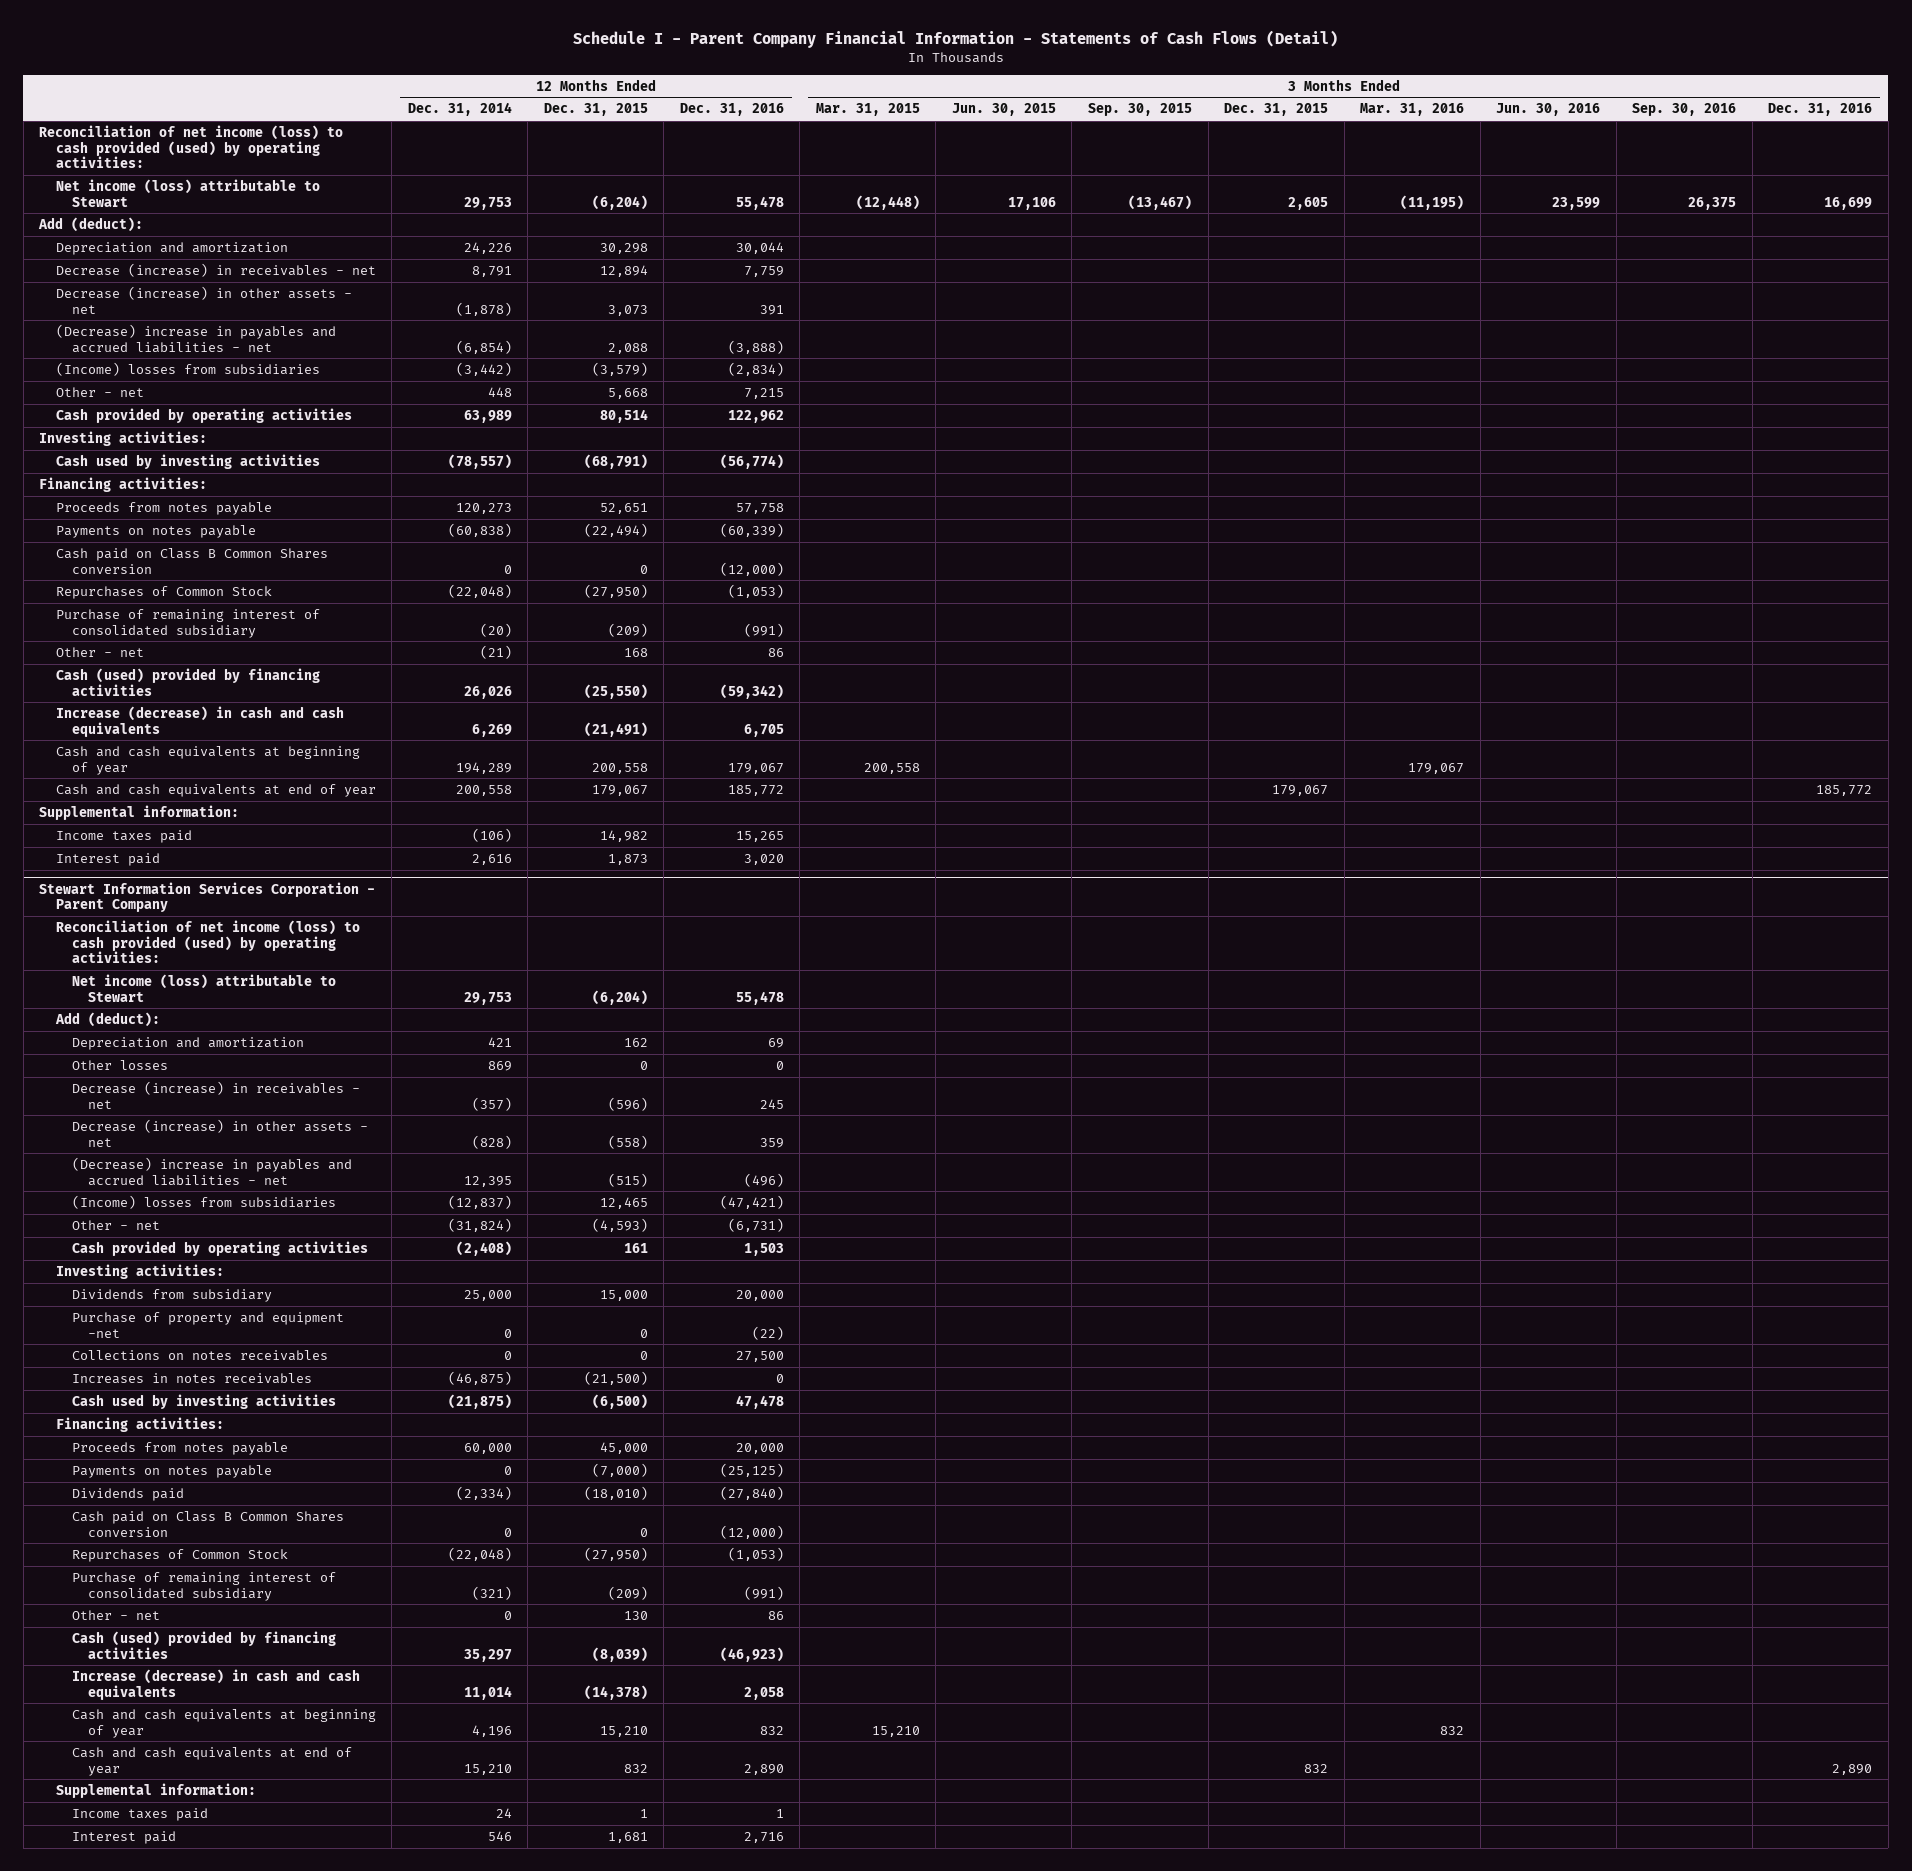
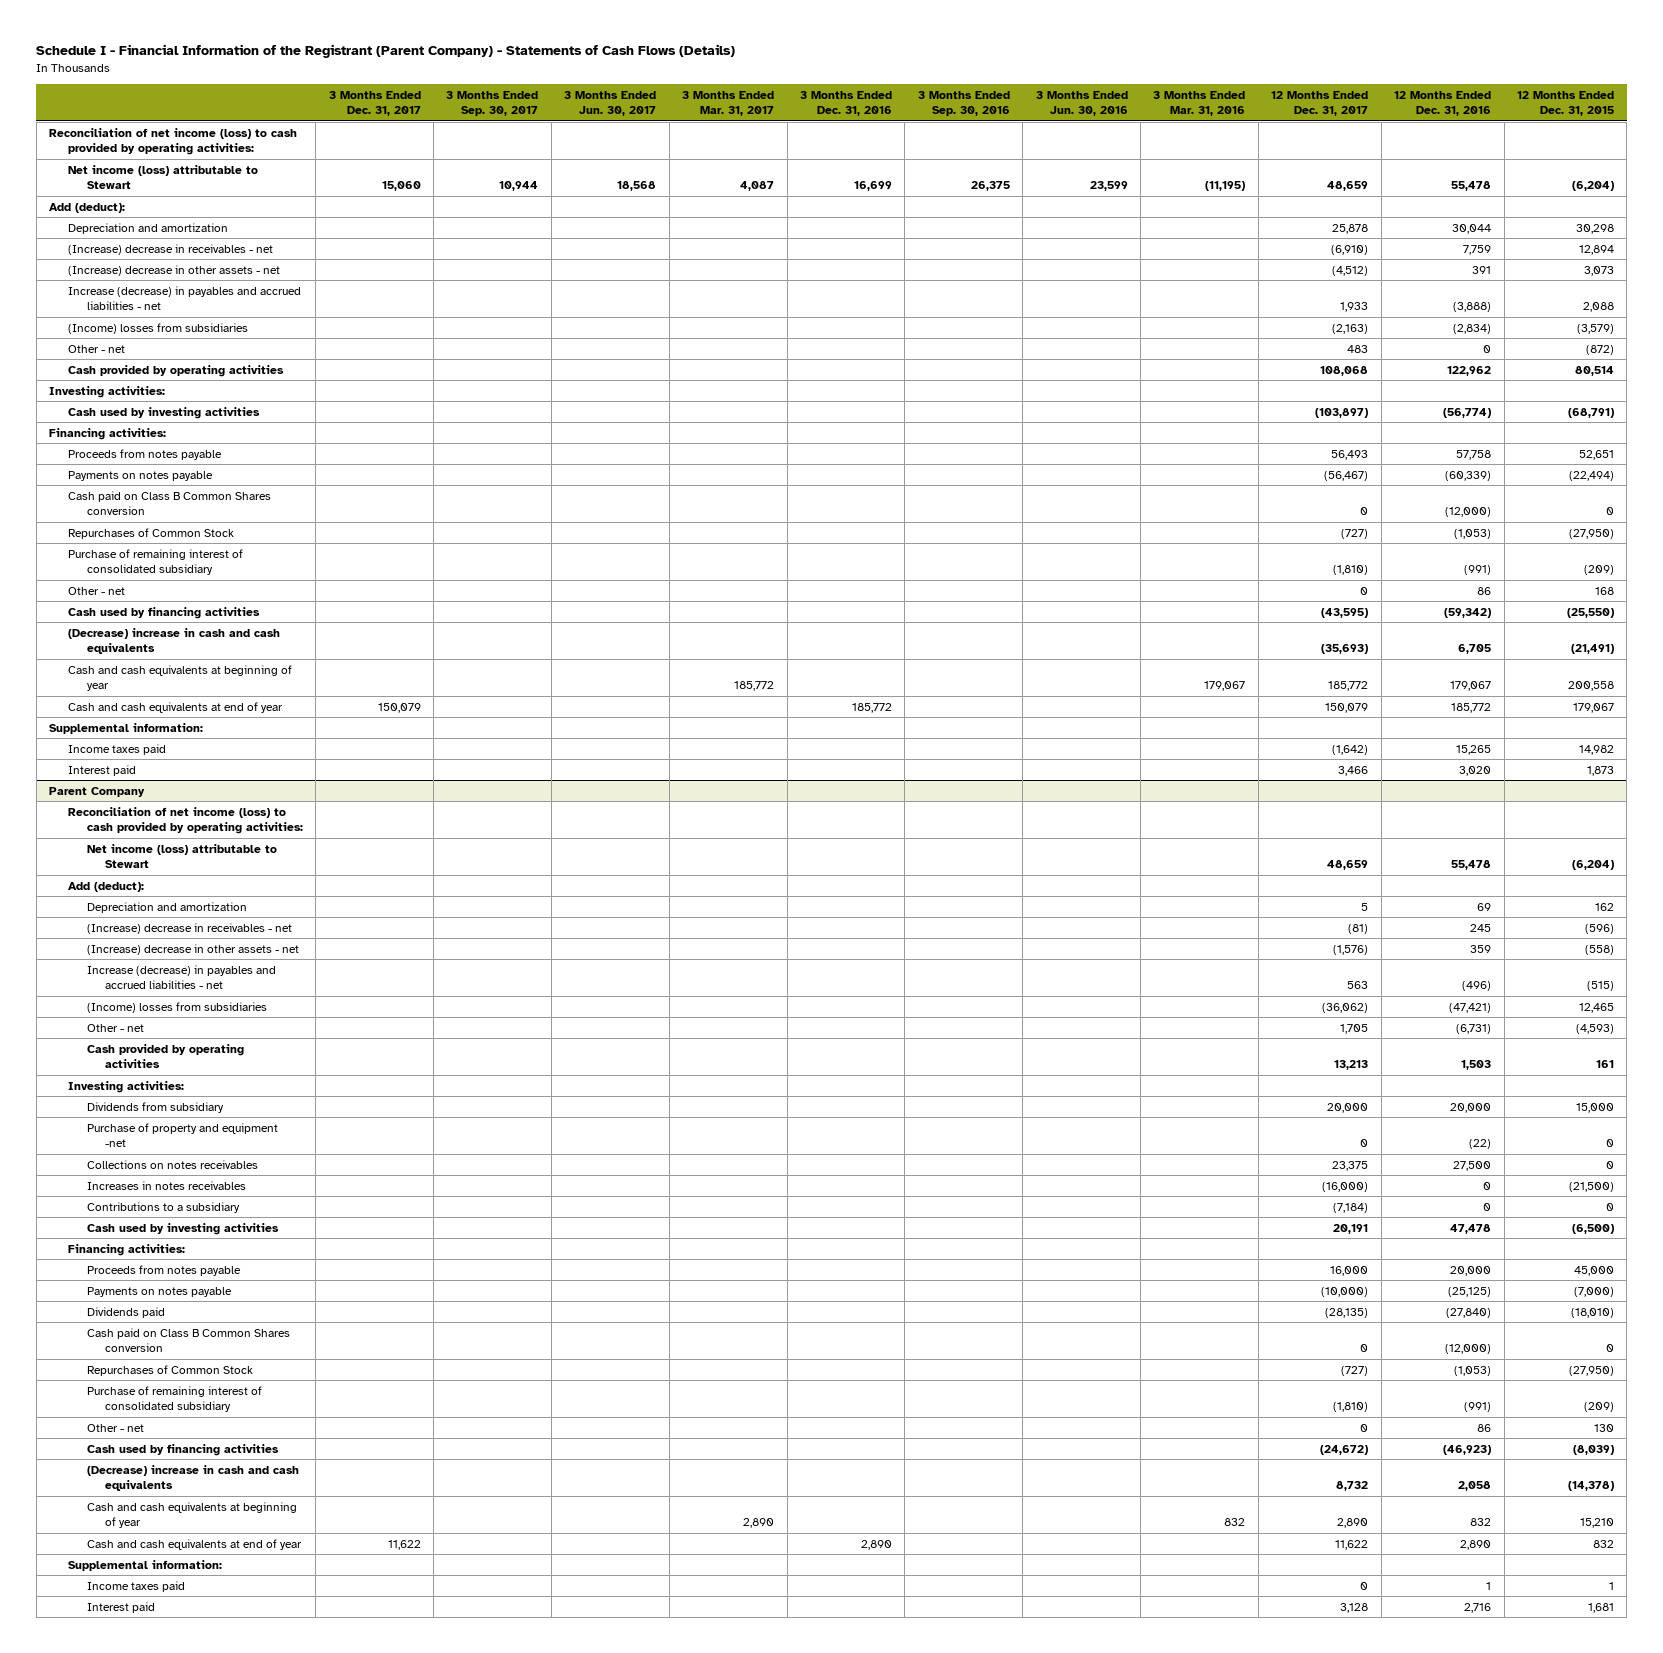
[572,29,1338,48] Schedule I - Parent Company Financial Information - Statements of Cash Flows (Detail) -> [36,44,736,59] Schedule I - Financial Information of the Registrant (Parent Company) - Statements of Cash Flows (Details)
[407,102,512,117] Dec. 31, 2014 -> none
[815,103,920,117] Mar. 31, 2015 -> none
[951,103,1056,117] Jun. 30, 2015 -> none
[1087,103,1192,117] Sep. 30, 2015 -> none
[1224,103,1329,117] Dec. 31, 2015 -> none
none -> [328,90,421,117] 3 Months Ended Dec. 31, 2017
none -> [446,90,539,117] 3 Months Ended Sep. 30, 2017
none -> [564,90,657,117] 3 Months Ended Jun. 30, 2017
none -> [682,90,775,117] 3 Months Ended Mar. 31, 2017
none -> [1271,90,1369,117] 12 Months Ended Dec. 31, 2017
[39,124,344,169] Reconciliation of net income (loss) to cash provided (used) by operating activities: -> [49,127,298,156] Reconciliation of net income (loss) to cash provided by operating activities:
[55,262,376,277] Decrease (increase) in receivables - net -> [68,243,274,255] (Increase) decrease in receivables - net
[55,285,352,314] Decrease (increase) in other assets - net -> [68,264,281,276] (Increase) decrease in other assets - net
[55,323,336,353] (Decrease) increase in payables and accrued liabilities - net -> [68,285,302,311] Increase (decrease) in payables and accrued liabilities - net
[607,387,648,399] 5,668 -> [1585,344,1614,355] (872)
[743,387,784,399] 7,215 -> [1483,344,1492,353] 0
[55,667,320,696] Cash (used) provided by financing activities -> [68,606,261,619] Cash used by financing activities
[55,705,344,737] Increase (decrease) in cash and cash equivalents -> [68,627,281,655] (Decrease) increase in cash and cash equivalents
[39,881,376,913] Stewart Information Services Corporation - Parent Company -> none
none -> [49,786,146,797] Parent Company
[55,919,360,964] Reconciliation of net income (loss) to cash provided (used) by operating activities: -> [68,806,303,835] Reconciliation of net income (loss) to cash provided by operating activities:
[71,1059,168,1070] Other losses -> none
[71,1080,360,1109] Decrease (increase) in receivables - net -> [86,922,292,934] (Increase) decrease in receivables - net
[71,1118,368,1147] Decrease (increase) in other assets - net -> [86,943,299,955] (Increase) decrease in other assets - net
[71,1156,352,1186] (Decrease) increase in payables and accrued liabilities - net -> [86,964,276,990] Increase (decrease) in payables and accrued liabilities - net
none -> [86,1201,240,1213] Contributions to a subsidiary
[71,1630,336,1659] Cash (used) provided by financing activities -> [86,1443,279,1456] Cash used by financing activities
[71,1668,360,1700] Increase (decrease) in cash and cash equivalents -> [86,1464,299,1492] (Decrease) increase in cash and cash equivalents

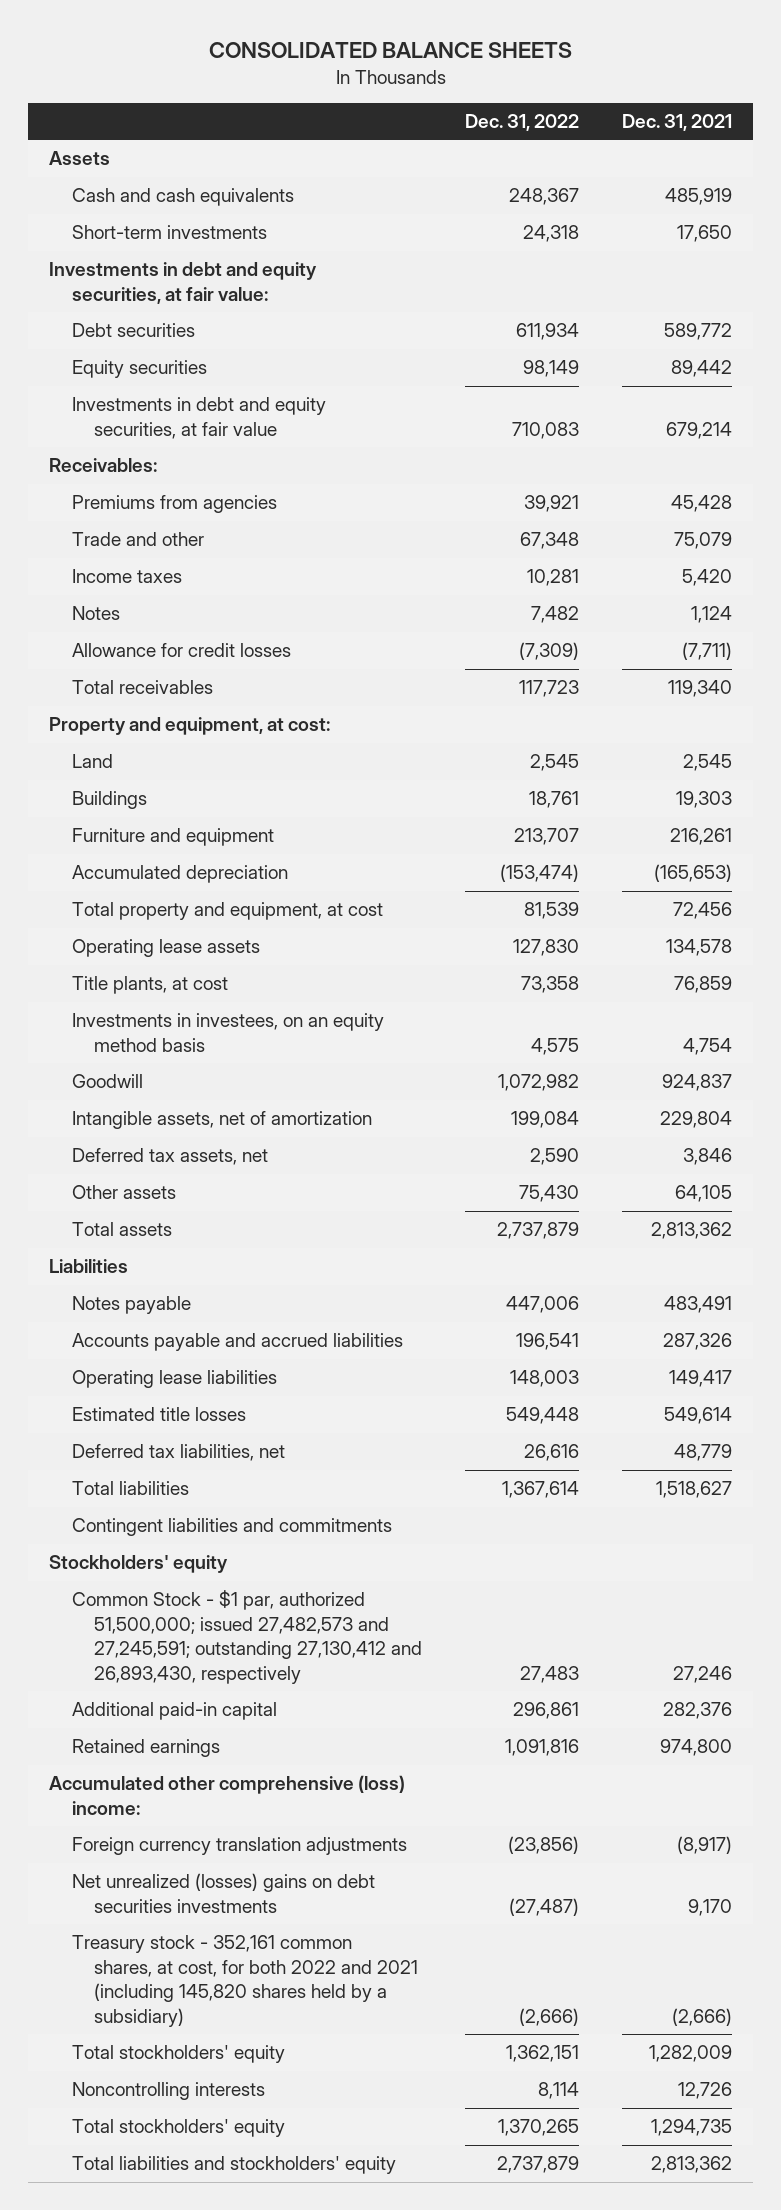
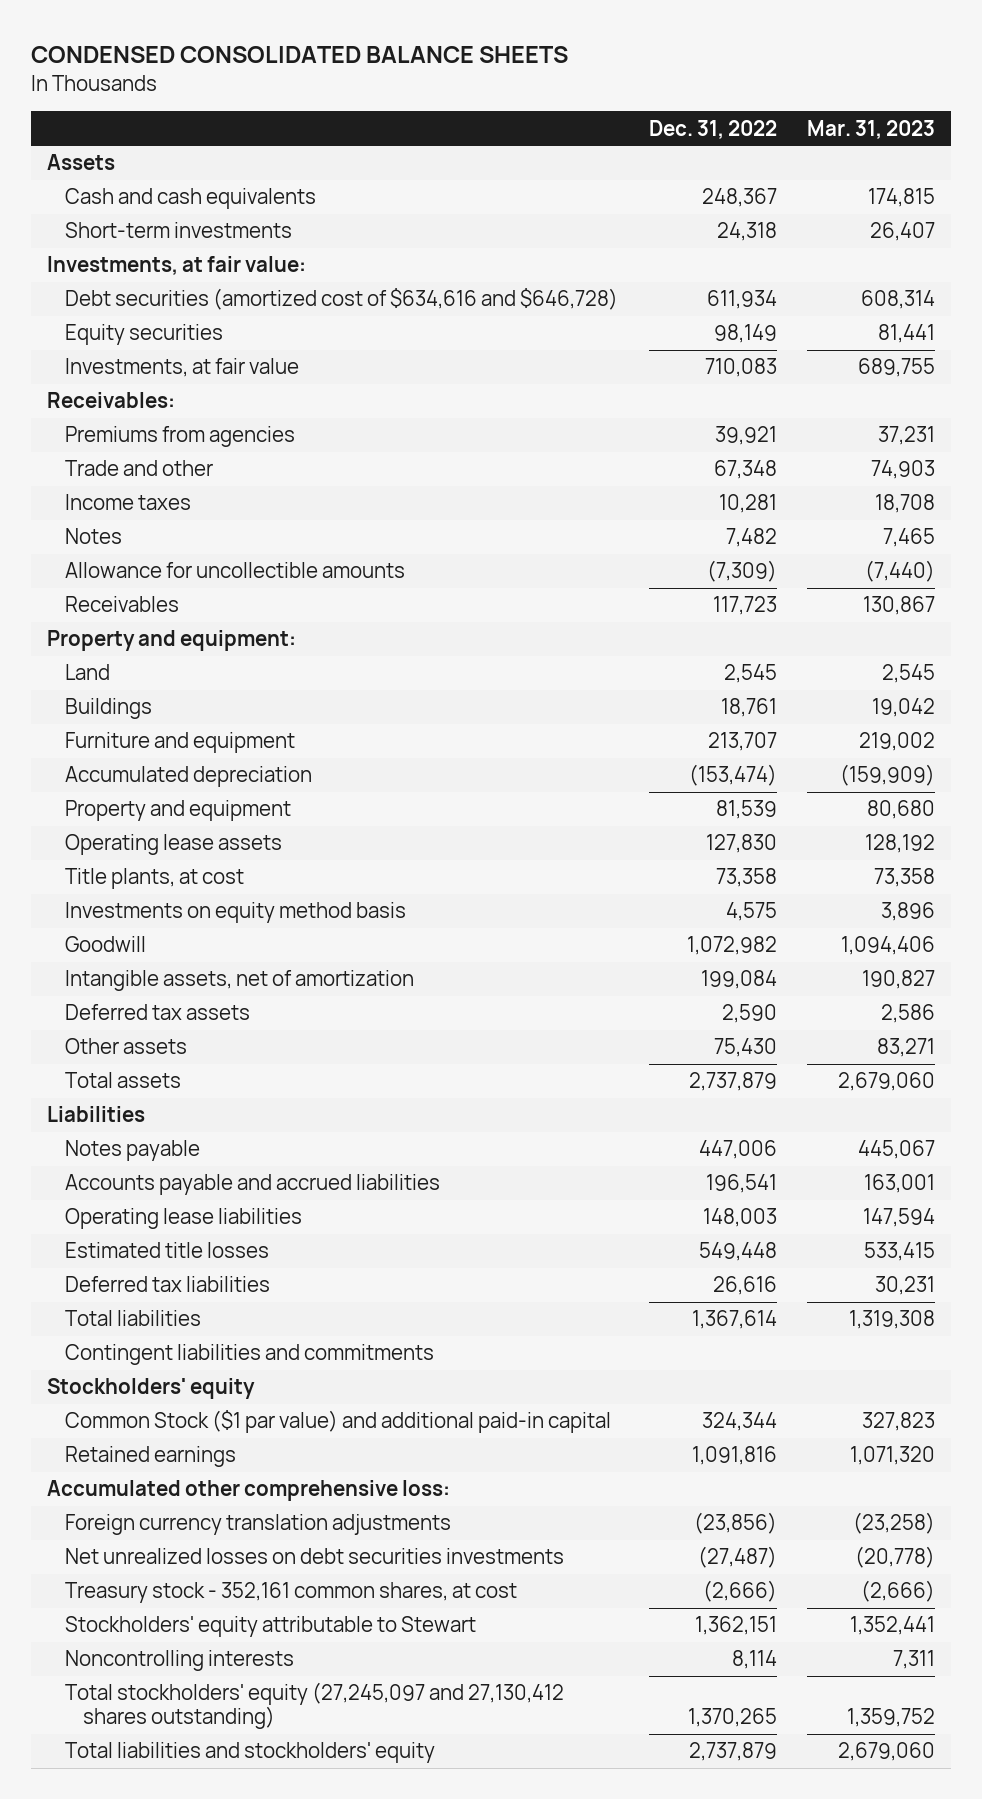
[208,41,572,58] CONSOLIDATED BALANCE SHEETS -> [31,46,569,64] CONDENSED CONSOLIDATED BALANCE SHEETS
[621,114,732,132] Dec. 31, 2021 -> none
none -> [807,119,936,139] Mar. 31, 2023
[49,262,318,304] Investments in debt and equity securities, at fair value: -> none
none -> [46,256,306,276] Investments, at fair value:
[71,323,195,338] Debt securities -> [64,288,618,311] Debt securities (amortized cost of $634,616 and $646,728)
[71,397,326,439] Investments in debt and equity securities, at fair value -> [64,358,299,378] Investments, at fair value
[71,643,291,658] Allowance for credit losses -> [64,562,405,579] Allowance for uncollectible amounts
[71,680,213,695] Total receivables -> [64,596,179,613] Receivables
[49,717,331,736] Property and equipment, at cost: -> [46,630,296,652] Property and equipment:
[71,902,383,921] Total property and equipment, at cost -> [64,800,291,822] Property and equipment
[71,1013,384,1052] Investments in investees, on an equity method basis -> [64,902,406,924] Investments on equity method basis
[71,1148,268,1166] Deferred tax assets, net -> [64,1004,250,1021] Deferred tax assets
[71,1444,285,1462] Deferred tax liabilities, net -> [64,1276,270,1293] Deferred tax liabilities
[71,1590,423,1685] Common Stock - $1 par, authorized 51,500,000; issued 27,482,573 and 27,245,591; outstanding 27,130,412 and 26,893,430, respectively -> none
[71,1702,277,1721] Additional paid-in capital -> none
none -> [64,1410,611,1434] Common Stock ($1 par value) and additional paid-in capital
[49,1775,406,1815] Accumulated other comprehensive (loss) income: -> [46,1480,450,1502] Accumulated other comprehensive loss:
[71,1873,375,1913] Net unrealized (losses) gains on debt securities investments -> [64,1548,564,1565] Net unrealized losses on debt securities investments
[71,1935,419,2028] Treasury stock - 352,161 common shares, at cost, for both 2022 and 2021 (including 145,820 shares held by a subsidiary) -> [64,1582,517,1604] Treasury stock - 352,161 common shares, at cost
[71,2045,285,2064] Total stockholders' equity -> [64,1616,476,1638] Stockholders' equity attributable to Stewart
[71,2119,285,2138] Total stockholders' equity -> [64,1682,564,1730] Total stockholders' equity (27,245,097 and 27,130,412 shares outstanding)

